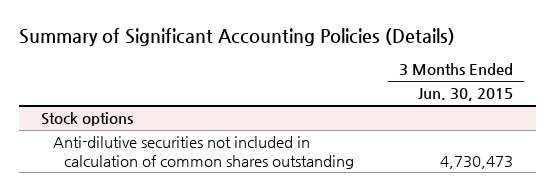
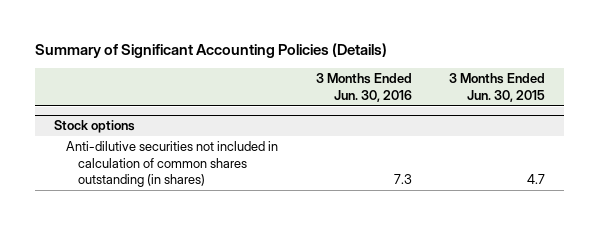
none -> [315,73,412,102] 3 Months Ended Jun. 30, 2016
[52,136,355,169] Anti-dilutive securities not included in calculation of common shares outstanding -> [66,141,279,188] Anti-dilutive securities not included in calculation of common shares outstanding (in shares)
[440,155,514,169] 4,730,473 -> [527,174,546,185] 4.7

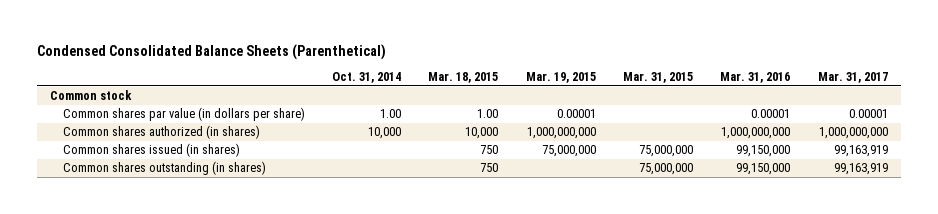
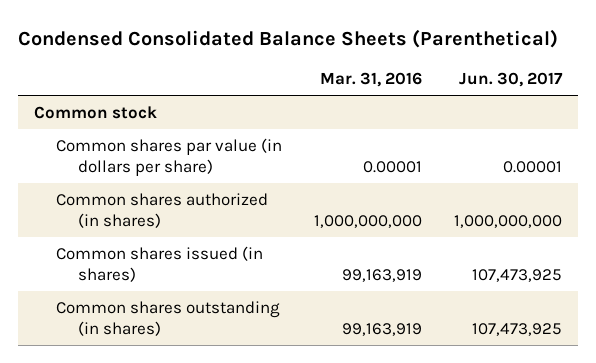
[331,72,401,84] Oct. 31, 2014 -> none
[428,72,499,84] Mar. 18, 2015 -> none
[525,72,596,84] Mar. 19, 2015 -> none
[622,72,693,84] Mar. 31, 2015 -> none
[817,72,888,84] Mar. 31, 2017 -> none
none -> [459,72,564,88] Jun. 30, 2017
[736,145,791,158] 99,150,000 -> [342,269,423,283] 99,163,919
[736,163,791,176] 99,150,000 -> [342,323,423,337] 99,163,919

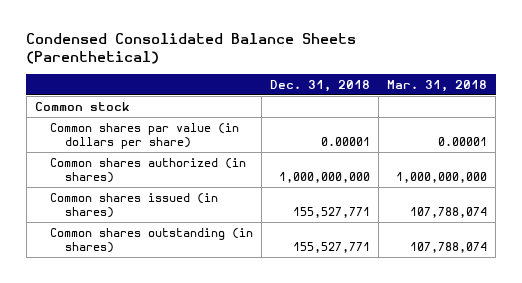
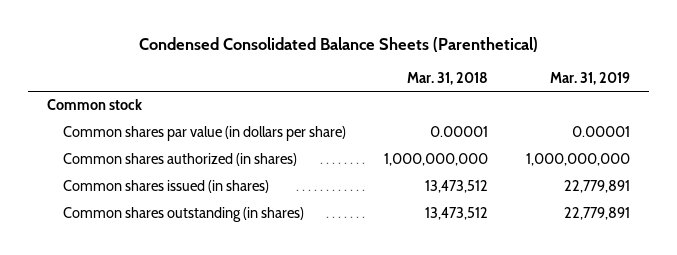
[270,79,371,92] Dec. 31, 2018 -> none
none -> [550,71,631,85] Mar. 31, 2019
[410,207,488,219] 107,788,074 -> [425,180,489,194] 13,473,512
[410,242,488,254] 107,788,074 -> [425,207,489,221] 13,473,512

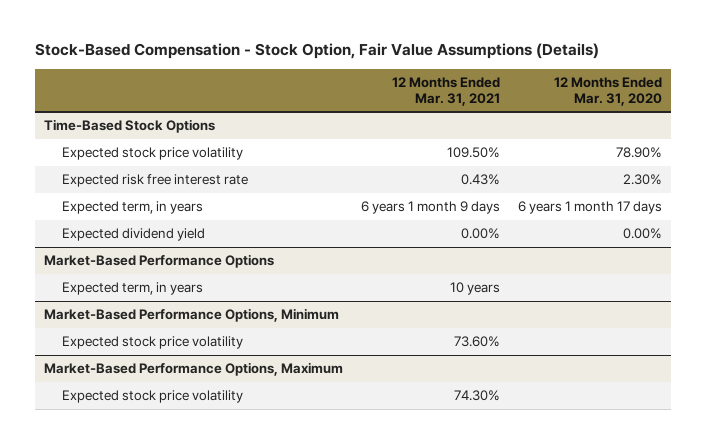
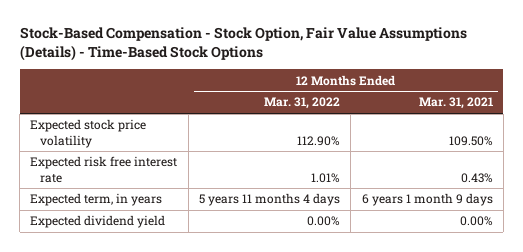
[34,43,599,60] Stock-Based Compensation - Stock Option, Fair Value Assumptions (Details) -> [19,27,467,62] Stock-Based Compensation - Stock Option, Fair Value Assumptions (Details) - Time-Based Stock Options
[554,76,663,106] 12 Months Ended Mar. 31, 2020 -> none
none -> [263,97,340,110] Mar. 31, 2022
[43,119,215,134] Time-Based Stock Options -> none
[43,254,274,269] Market-Based Performance Options -> none
[61,282,203,296] Expected term, in years -> none
[43,308,339,323] Market-Based Performance Options, Minimum -> none
[61,336,243,350] Expected stock price volatility -> none
[43,362,343,377] Market-Based Performance Options, Maximum -> none
[61,390,243,404] Expected stock price volatility -> none

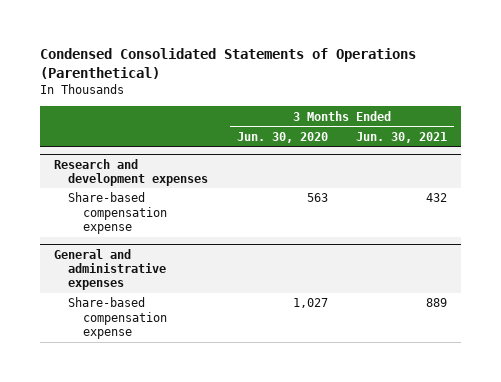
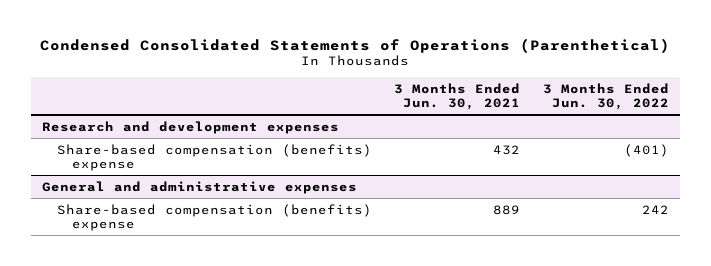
[236,131,328,143] Jun. 30, 2020 -> none
none -> [542,82,669,110] 3 Months Ended Jun. 30, 2022
[68,192,168,235] Share-based compensation expense -> [57,143,373,171] Share-based compensation (benefits) expense
[68,297,168,340] Share-based compensation expense -> [57,203,373,231] Share-based compensation (benefits) expense

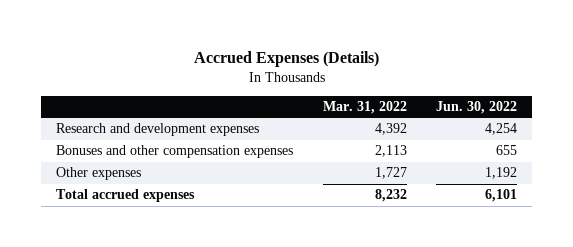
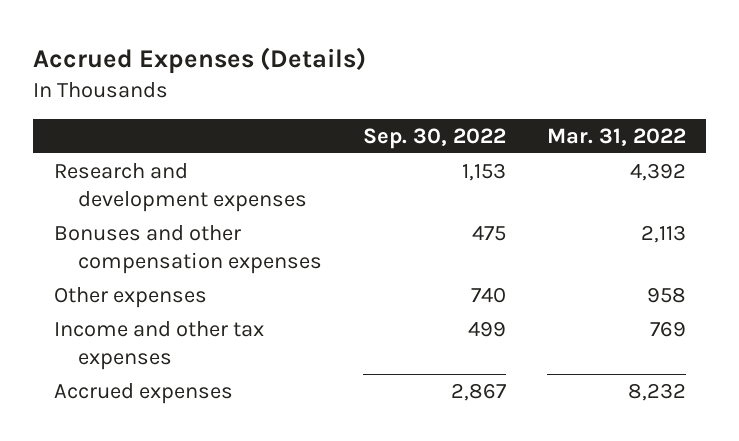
[436,101,518,115] Jun. 30, 2022 -> none
none -> [362,127,506,149] Sep. 30, 2022
[374,167,407,180] 1,727 -> [646,286,686,303] 958
none -> [53,320,264,370] Income and other tax expenses
[55,189,195,203] Total accrued expenses -> [53,382,233,404] Accrued expenses

